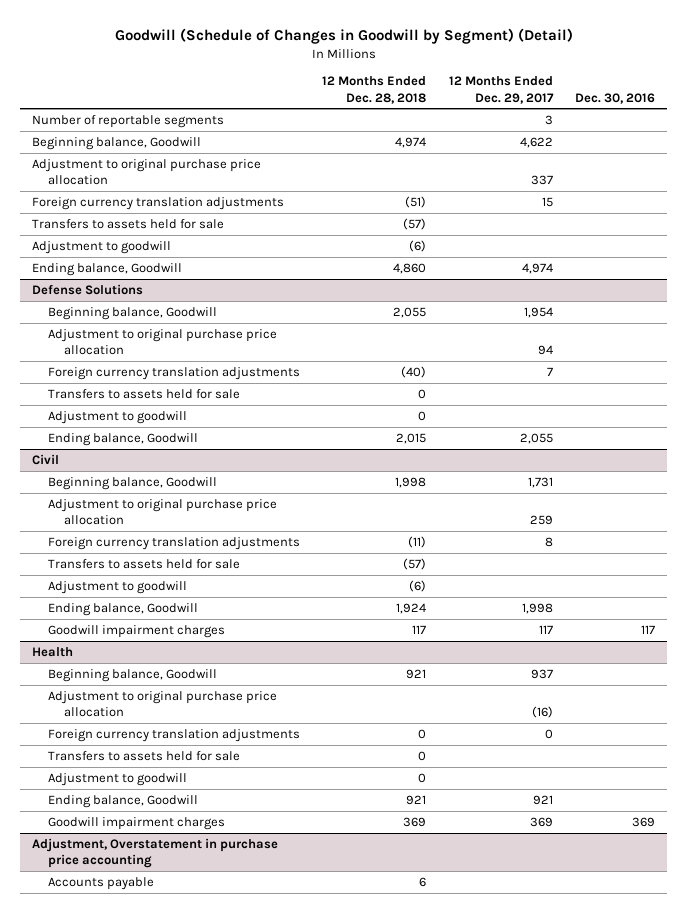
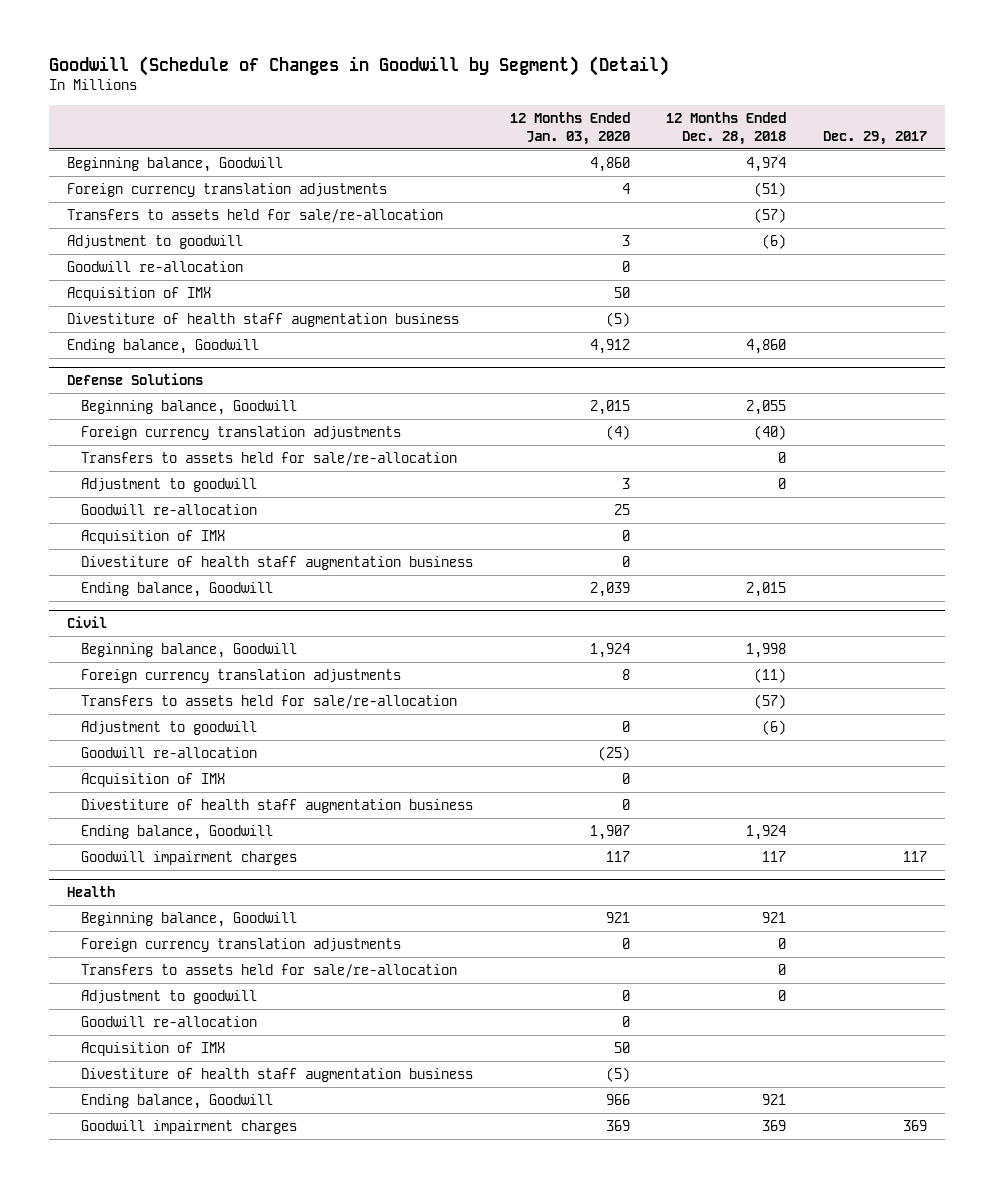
[448,76,554,104] 12 Months Ended Dec. 29, 2017 -> none
[575,92,656,104] Dec. 30, 2016 -> none
none -> [509,111,630,145] 12 Months Ended Jan. 03, 2020
none -> [822,130,927,145] Dec. 29, 2017
[31,114,224,128] Number of reportable segments -> none
[31,158,261,186] Adjustment to original purchase price allocation -> none
[31,218,224,229] Transfers to assets held for sale -> [67,208,444,223] Transfers to assets held for sale/re-allocation
none -> [67,260,244,272] Goodwill re-allocation
none -> [67,286,212,301] Acquisition of IMX
none -> [67,312,460,327] Divestiture of health staff augmentation business
[47,328,277,356] Adjustment to original purchase price allocation -> none
[47,388,240,399] Transfers to assets held for sale -> [81,451,458,466] Transfers to assets held for sale/re-allocation
none -> [81,503,258,515] Goodwill re-allocation
none -> [81,529,226,544] Acquisition of IMX
none -> [81,555,474,570] Divestiture of health staff augmentation business
[47,498,277,526] Adjustment to original purchase price allocation -> none
[47,558,240,569] Transfers to assets held for sale -> [81,694,458,709] Transfers to assets held for sale/re-allocation
none -> [81,746,258,758] Goodwill re-allocation
none -> [81,772,226,787] Acquisition of IMX
none -> [81,798,474,813] Divestiture of health staff augmentation business
[47,690,277,718] Adjustment to original purchase price allocation -> none
[47,750,240,761] Transfers to assets held for sale -> [81,963,458,978] Transfers to assets held for sale/re-allocation
none -> [81,1015,258,1027] Goodwill re-allocation
none -> [81,1041,226,1056] Acquisition of IMX
none -> [81,1067,474,1082] Divestiture of health staff augmentation business
[31,837,278,869] Adjustment, Overstatement in purchase price accounting -> none
[47,876,154,890] Accounts payable -> none

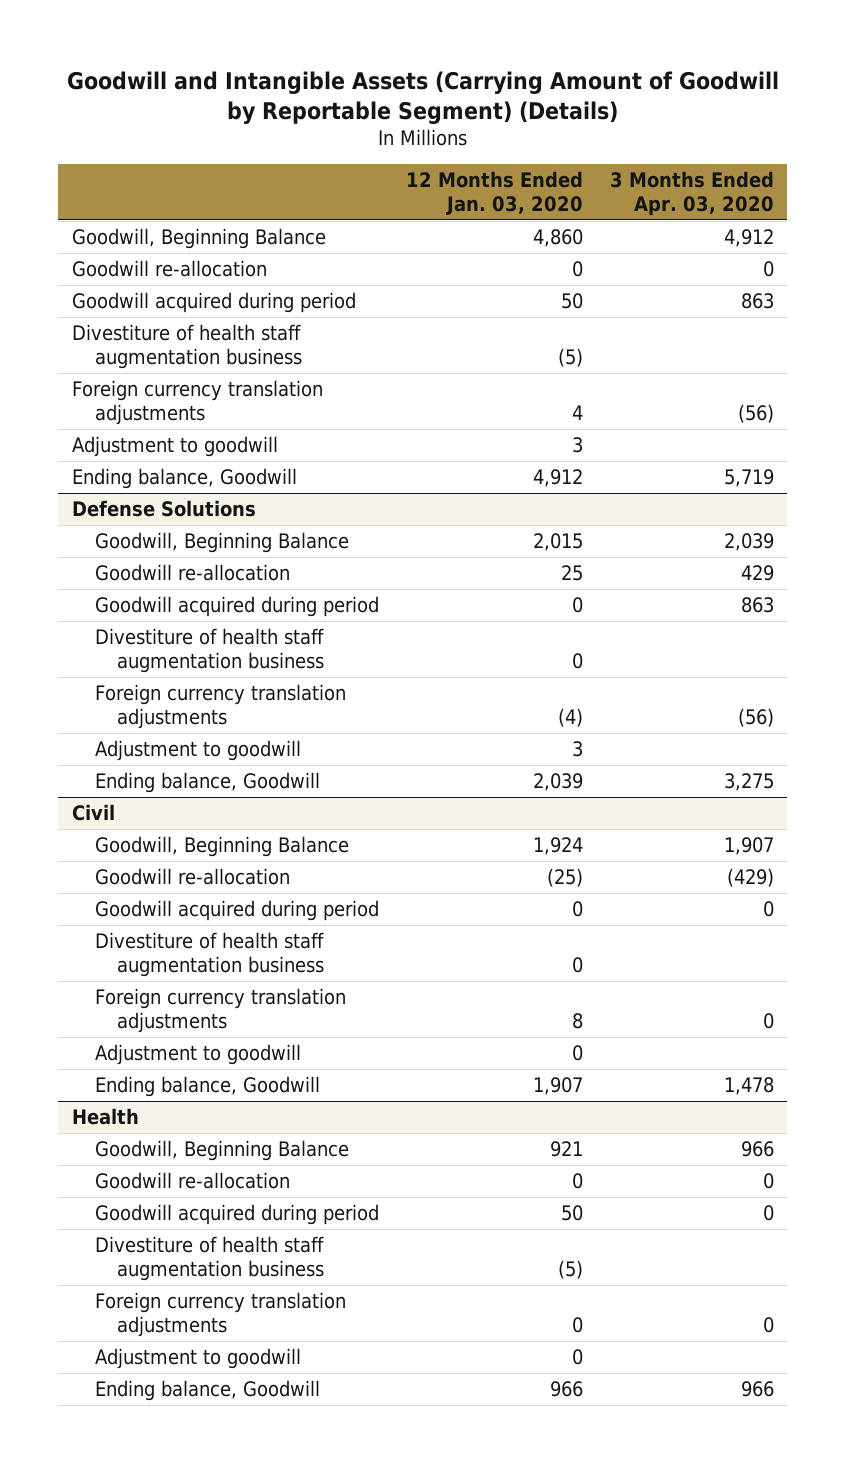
[49,56,670,77] Goodwill (Schedule of Changes in Goodwill by Segment) (Detail) -> [66,70,779,124] Goodwill and Intangible Assets (Carrying Amount of Goodwill by Reportable Segment) (Details)
[666,111,787,145] 12 Months Ended Dec. 28, 2018 -> none
[822,130,927,145] Dec. 29, 2017 -> none
none -> [609,171,774,216] 3 Months Ended Apr. 03, 2020
[67,208,444,223] Transfers to assets held for sale/re-allocation -> none
[67,156,284,172] Beginning balance, Goodwill -> [71,228,326,250] Goodwill, Beginning Balance
[67,286,212,301] Acquisition of IMX -> [71,292,356,314] Goodwill acquired during period
[67,182,388,197] Foreign currency translation adjustments -> [71,380,323,425] Foreign currency translation adjustments
[67,234,244,249] Adjustment to goodwill -> [71,436,278,458] Adjustment to goodwill
[81,451,458,466] Transfers to assets held for sale/re-allocation -> none
[81,399,298,415] Beginning balance, Goodwill -> [94,532,349,554] Goodwill, Beginning Balance
[81,529,226,544] Acquisition of IMX -> [94,596,379,618] Goodwill acquired during period
[81,425,402,440] Foreign currency translation adjustments -> [94,684,346,729] Foreign currency translation adjustments
[81,477,258,492] Adjustment to goodwill -> [94,740,301,762] Adjustment to goodwill
[81,694,458,709] Transfers to assets held for sale/re-allocation -> none
[81,642,298,658] Beginning balance, Goodwill -> [94,836,349,858] Goodwill, Beginning Balance
[81,772,226,787] Acquisition of IMX -> [94,900,379,922] Goodwill acquired during period
[81,668,402,683] Foreign currency translation adjustments -> [94,988,346,1033] Foreign currency translation adjustments
[81,720,258,735] Adjustment to goodwill -> [94,1044,301,1066] Adjustment to goodwill
[81,850,298,865] Goodwill impairment charges -> none
[81,963,458,978] Transfers to assets held for sale/re-allocation -> none
[81,911,298,927] Beginning balance, Goodwill -> [94,1140,349,1162] Goodwill, Beginning Balance
[81,1041,226,1056] Acquisition of IMX -> [94,1204,379,1226] Goodwill acquired during period
[81,937,402,952] Foreign currency translation adjustments -> [94,1292,346,1337] Foreign currency translation adjustments
[81,989,258,1004] Adjustment to goodwill -> [94,1348,301,1370] Adjustment to goodwill
[81,1119,298,1134] Goodwill impairment charges -> none

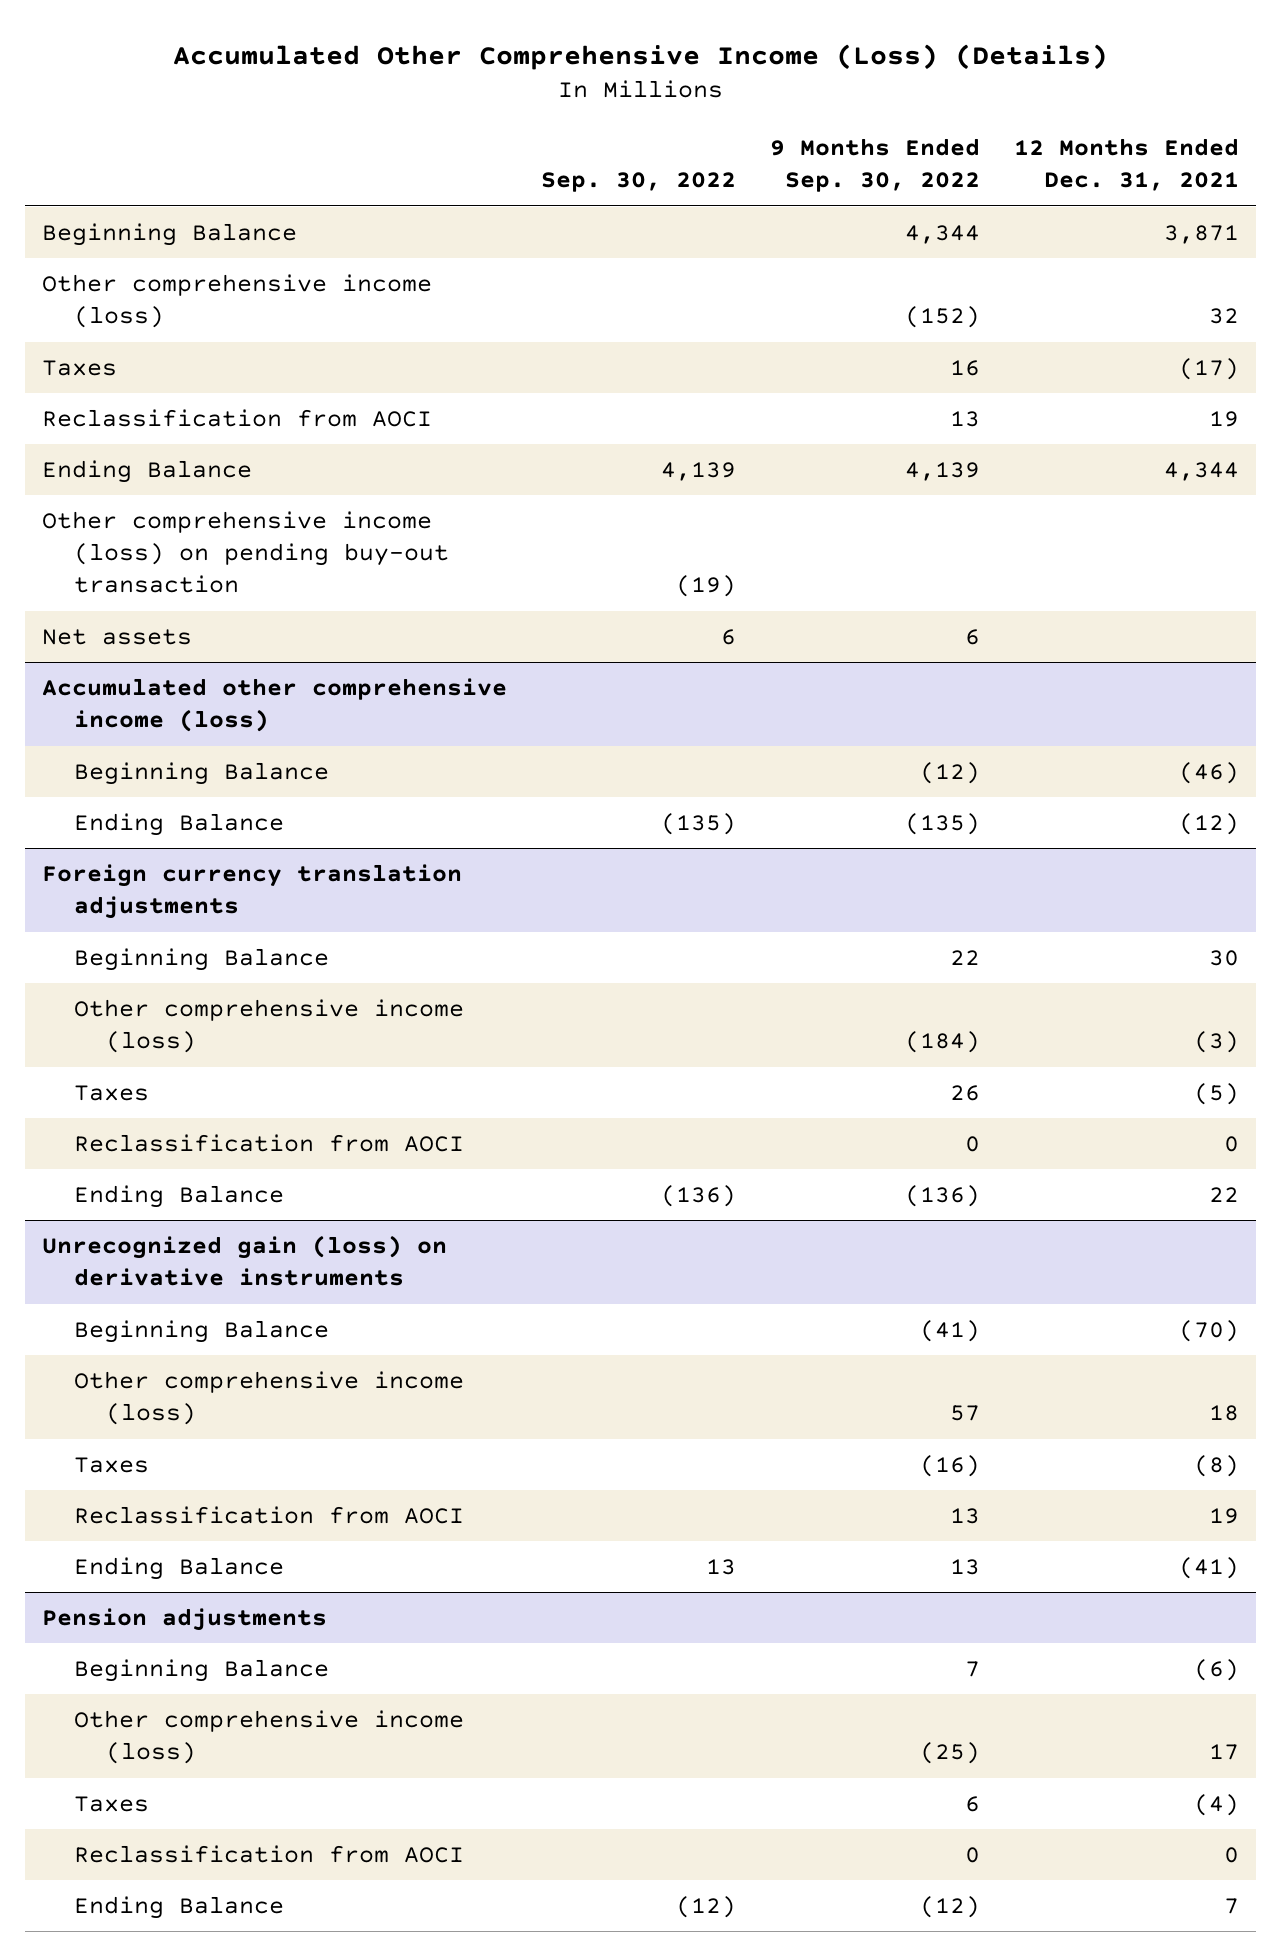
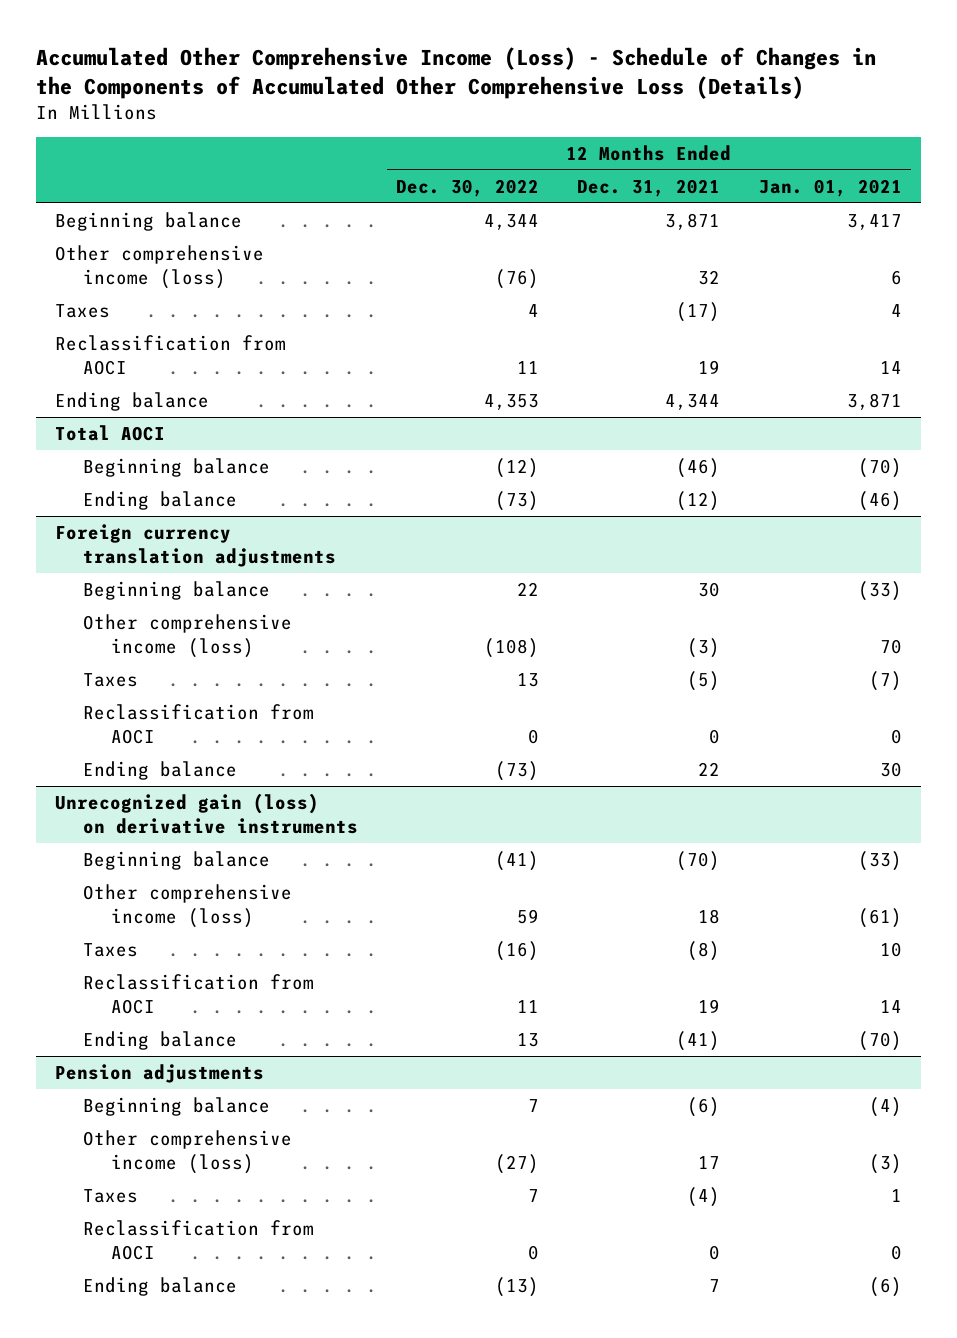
[172,43,1108,70] Accumulated Other Comprehensive Income (Loss) (Details) -> [35,46,876,99] Accumulated Other Comprehensive Income (Loss) - Schedule of Changes in the Components of Accumulated Other Comprehensive Loss (Details)
[541,172,737,193] Sep. 30, 2022 -> none
[770,138,981,193] 9 Months Ended Sep. 30, 2022 -> none
none -> [396,178,540,197] Dec. 30, 2022
none -> [758,178,902,197] Jan. 01, 2021
[42,223,298,247] Beginning Balance -> [54,211,242,231] Beginning balance
[42,511,450,594] Other comprehensive income (loss) on pending buy-out transaction -> none
[42,629,193,646] Net assets -> none
[42,460,253,484] Ending Balance -> [54,391,209,411] Ending balance
[42,678,508,733] Accumulated other comprehensive income (loss) -> [54,424,165,441] Total AOCI
[74,762,330,786] Beginning Balance -> [82,457,270,477] Beginning balance
[74,813,285,837] Ending Balance -> [82,490,237,510] Ending balance
[74,948,330,972] Beginning Balance -> [82,580,270,600] Beginning balance
[74,1185,285,1209] Ending Balance -> [82,760,237,780] Ending balance
[74,1320,330,1344] Beginning Balance -> [82,850,270,870] Beginning balance
[74,1557,285,1581] Ending Balance -> [82,1030,237,1050] Ending balance
[74,1659,330,1683] Beginning Balance -> [82,1096,270,1116] Beginning balance
[74,1896,285,1920] Ending Balance -> [82,1276,237,1296] Ending balance

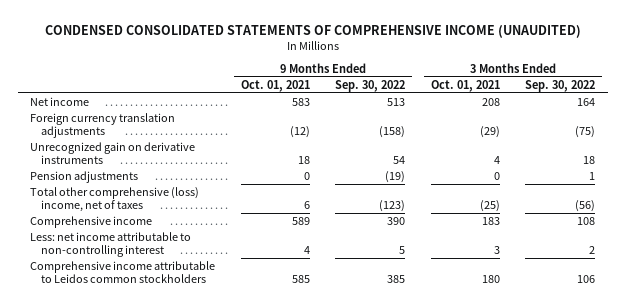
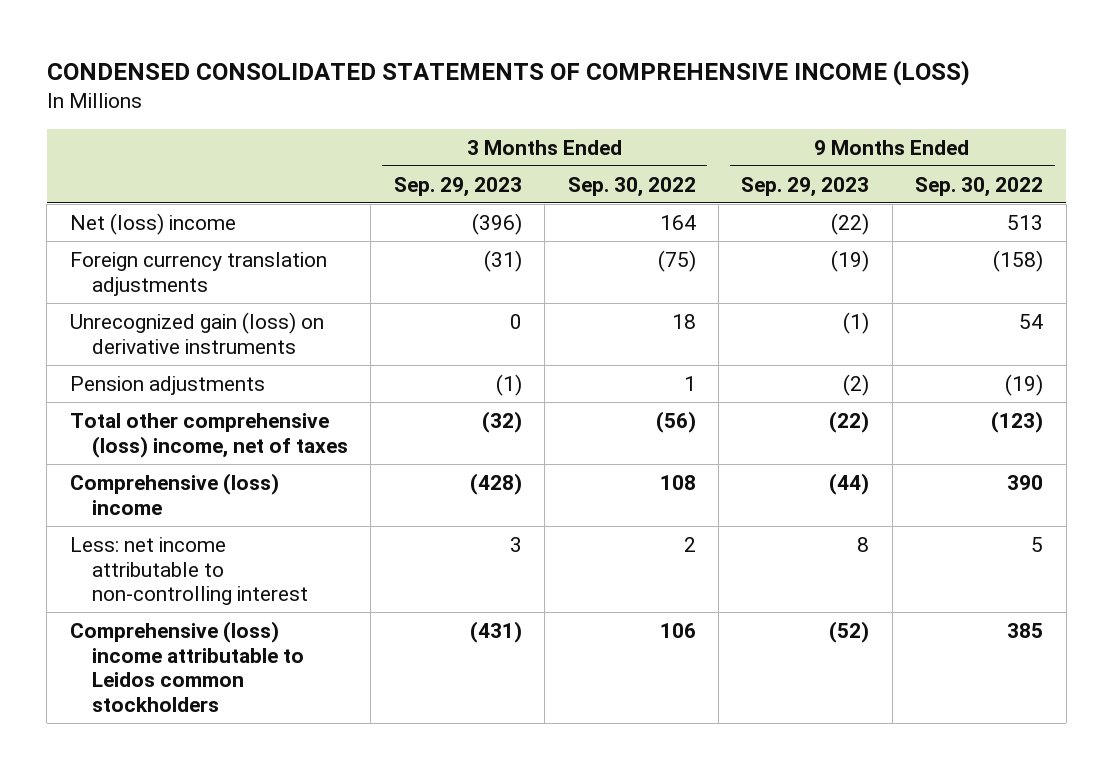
[44,24,581,38] CONDENSED CONSOLIDATED STATEMENTS OF COMPREHENSIVE INCOME (UNAUDITED) -> [46,59,970,86] CONDENSED CONSOLIDATED STATEMENTS OF COMPREHENSIVE INCOME (LOSS)
[240,79,310,92] Oct. 01, 2021 -> none
[430,79,500,92] Oct. 01, 2021 -> none
none -> [393,176,522,197] Sep. 29, 2023
none -> [741,176,870,197] Sep. 29, 2023
[30,97,90,107] Net income -> [69,212,236,235] Net (loss) income
[30,142,196,164] Unrecognized gain on derivative instruments -> [69,311,324,354] Unrecognized gain (loss) on derivative instruments
[30,216,153,229] Comprehensive income -> [69,472,279,515] Comprehensive (loss) income
[30,261,216,283] Comprehensive income attributable to Leidos common stockholders -> [69,620,304,713] Comprehensive (loss) income attributable to Leidos common stockholders

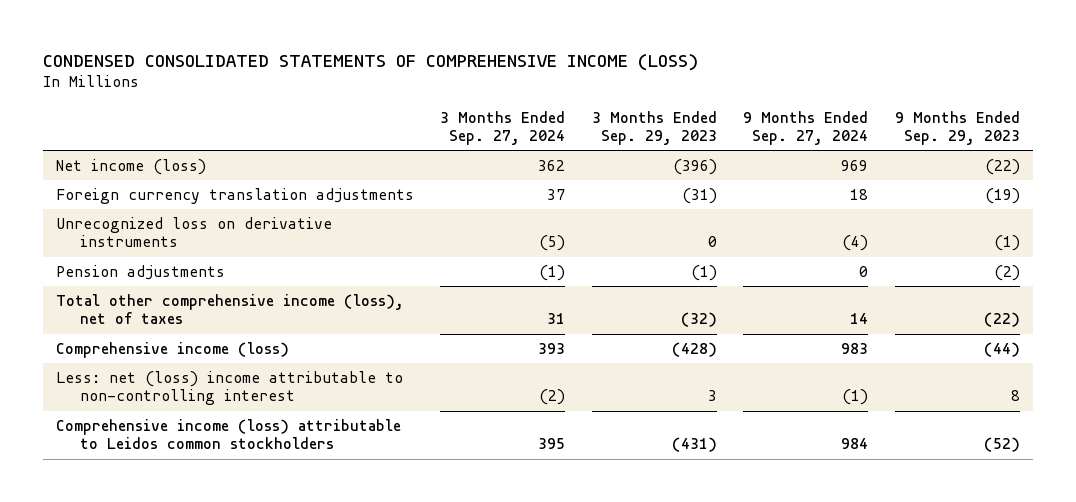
[567,176,696,197] Sep. 30, 2022 -> none
[915,176,1044,197] Sep. 30, 2022 -> none
none -> [440,110,566,145] 3 Months Ended Sep. 27, 2024
none -> [743,110,869,145] 9 Months Ended Sep. 27, 2024
[69,212,236,235] Net (loss) income -> [55,159,206,176] Net income (loss)
[69,311,324,354] Unrecognized gain (loss) on derivative instruments -> [55,217,332,248] Unrecognized loss on derivative instruments
[69,412,348,458] Total other comprehensive (loss) income, net of taxes -> [55,294,404,325] Total other comprehensive income (loss), net of taxes
[69,472,279,515] Comprehensive (loss) income -> [55,342,289,359] Comprehensive income (loss)
[69,536,308,606] Less: net income attributable to non-controlling interest -> [55,371,403,406] Less: net (loss) income attributable to non-controlling interest
[69,620,304,713] Comprehensive (loss) income attributable to Leidos common stockholders -> [55,419,401,450] Comprehensive income (loss) attributable to Leidos common stockholders

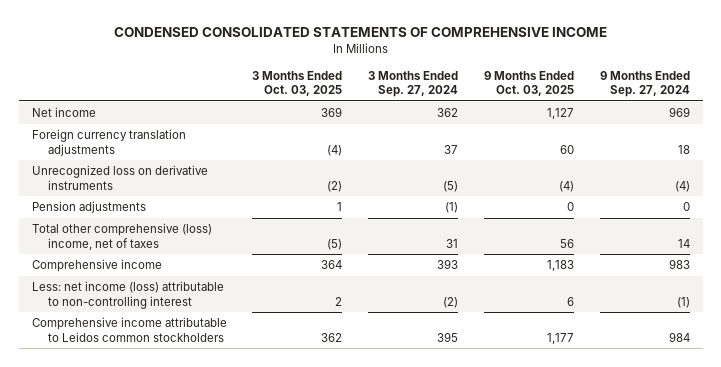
[42,53,698,71] CONDENSED CONSOLIDATED STATEMENTS OF COMPREHENSIVE INCOME (LOSS) -> [113,27,607,38] CONDENSED CONSOLIDATED STATEMENTS OF COMPREHENSIVE INCOME
[591,110,717,145] 3 Months Ended Sep. 29, 2023 -> none
[895,110,1021,145] 9 Months Ended Sep. 29, 2023 -> none
none -> [252,70,343,97] 3 Months Ended Oct. 03, 2025
none -> [483,70,574,97] 9 Months Ended Oct. 03, 2025
[55,159,206,176] Net income (loss) -> [31,107,96,118] Net income
[55,294,404,325] Total other comprehensive income (loss), net of taxes -> [31,223,212,250] Total other comprehensive (loss) income, net of taxes
[55,342,289,359] Comprehensive income (loss) -> [31,259,162,273] Comprehensive income
[55,371,403,406] Less: net (loss) income attributable to non-controlling interest -> [31,281,224,309] Less: net income (loss) attributable to non-controlling interest
[55,419,401,450] Comprehensive income (loss) attributable to Leidos common stockholders -> [31,317,227,342] Comprehensive income attributable to Leidos common stockholders

